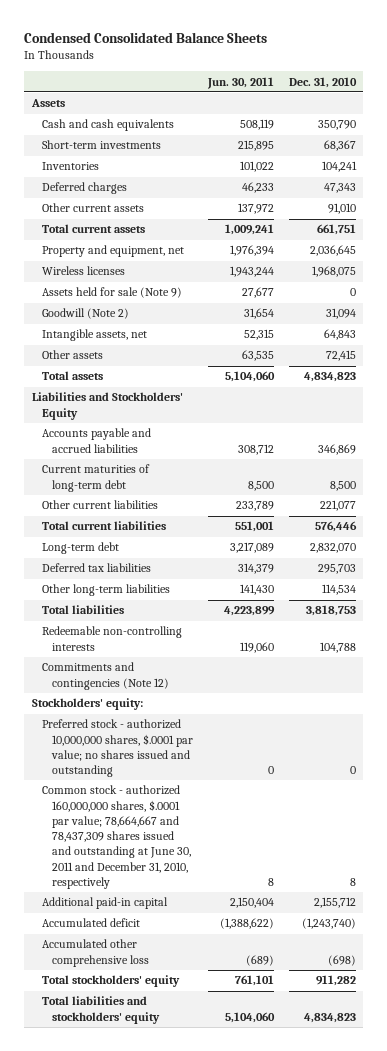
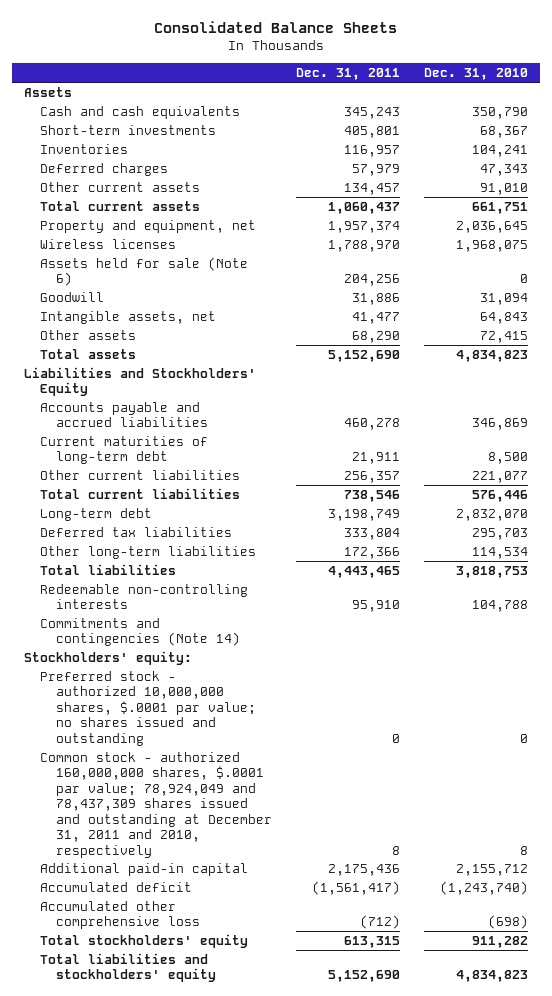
[24,32,268,44] Condensed Consolidated Balance Sheets -> [153,20,397,33] Consolidated Balance Sheets
[206,76,274,89] Jun. 30, 2011 -> none
none -> [296,68,401,81] Dec. 31, 2011
[42,287,183,299] Assets held for sale (Note 9) -> [40,257,249,287] Assets held for sale (Note 6)
[42,308,130,320] Goodwill (Note 2) -> [40,292,105,303] Goodwill
[42,662,170,690] Commitments and contingencies (Note 12) -> [40,618,241,647] Commitments and contingencies (Note 14)
[42,785,192,889] Common stock - authorized 160,000,000 shares, $.0001 par value; 78,664,667 and 78,437,309 shares issued and outstanding at June 30, 2011 and December 31, 2010, respectively -> [40,752,273,858] Common stock - authorized 160,000,000 shares, $.0001 par value; 78,924,049 and 78,437,309 shares issued and outstanding at December 31, 2011 and 2010, respectively

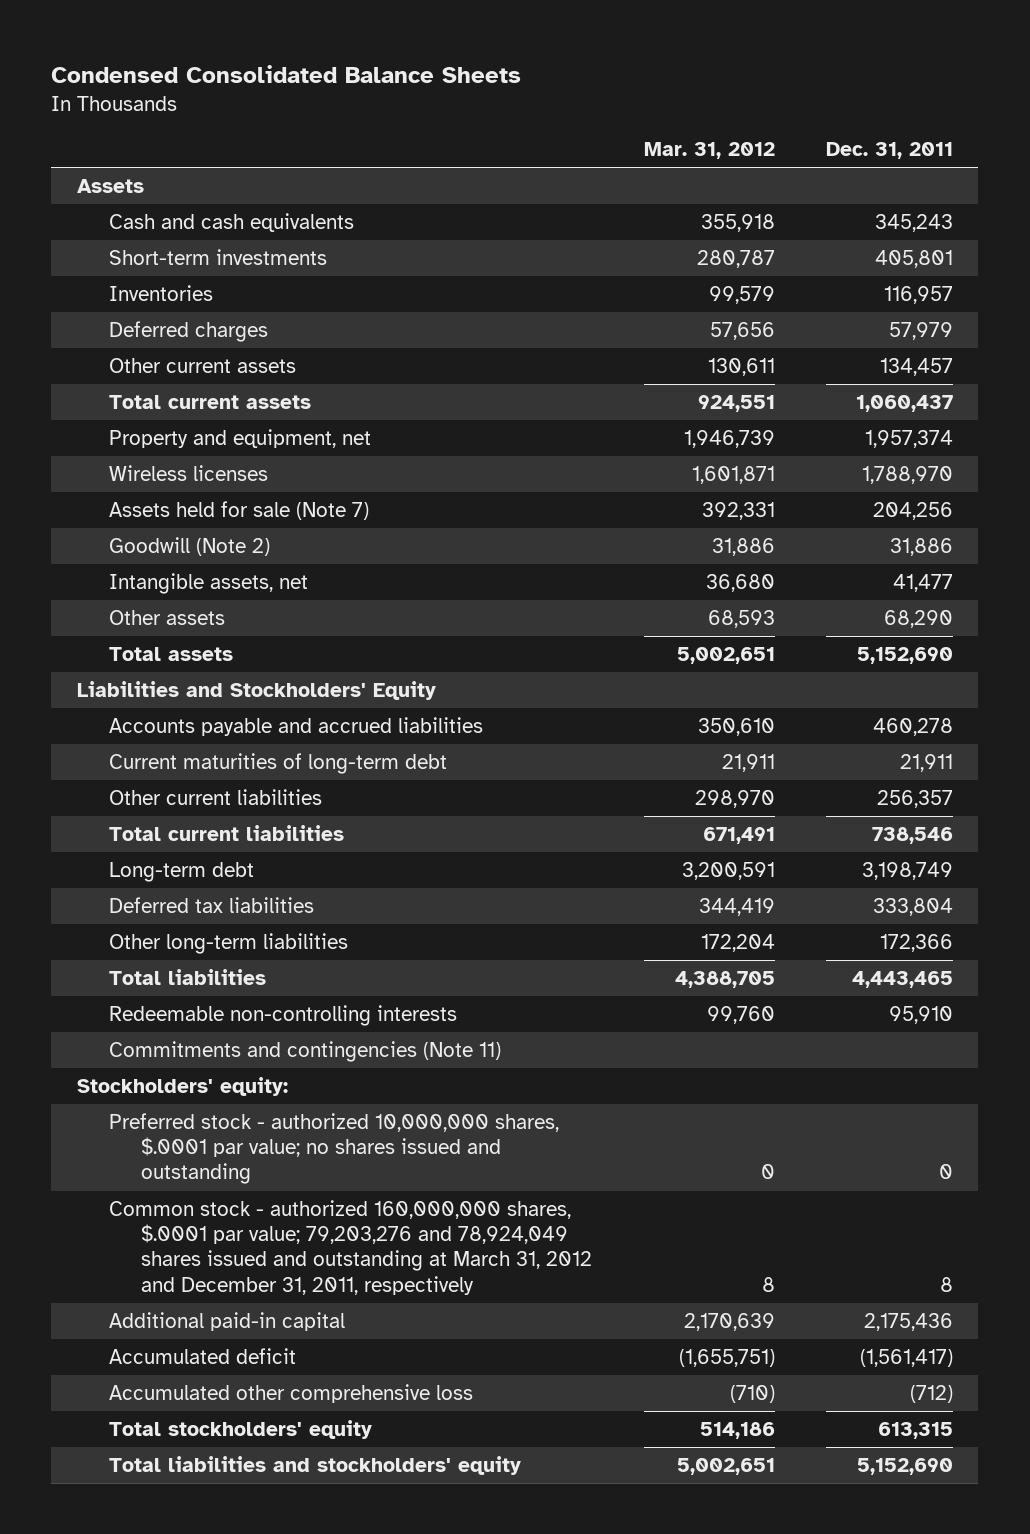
[153,20,397,33] Consolidated Balance Sheets -> [51,64,522,83] Condensed Consolidated Balance Sheets
[423,68,528,81] Dec. 31, 2010 -> none
none -> [643,142,775,160] Mar. 31, 2012
[40,257,249,287] Assets held for sale (Note 6) -> [109,501,370,521] Assets held for sale (Note 7)
[40,292,105,303] Goodwill -> [109,537,271,557] Goodwill (Note 2)
[40,618,241,647] Commitments and contingencies (Note 14) -> [109,1041,502,1063] Commitments and contingencies (Note 11)
[40,752,273,858] Common stock - authorized 160,000,000 shares, $.0001 par value; 78,924,049 and 78,437,309 shares issued and outstanding at December 31, 2011 and 2010, respectively -> [109,1200,593,1295] Common stock - authorized 160,000,000 shares, $.0001 par value; 79,203,276 and 78,924,049 shares issued and outstanding at March 31, 2012 and December 31, 2011, respectively

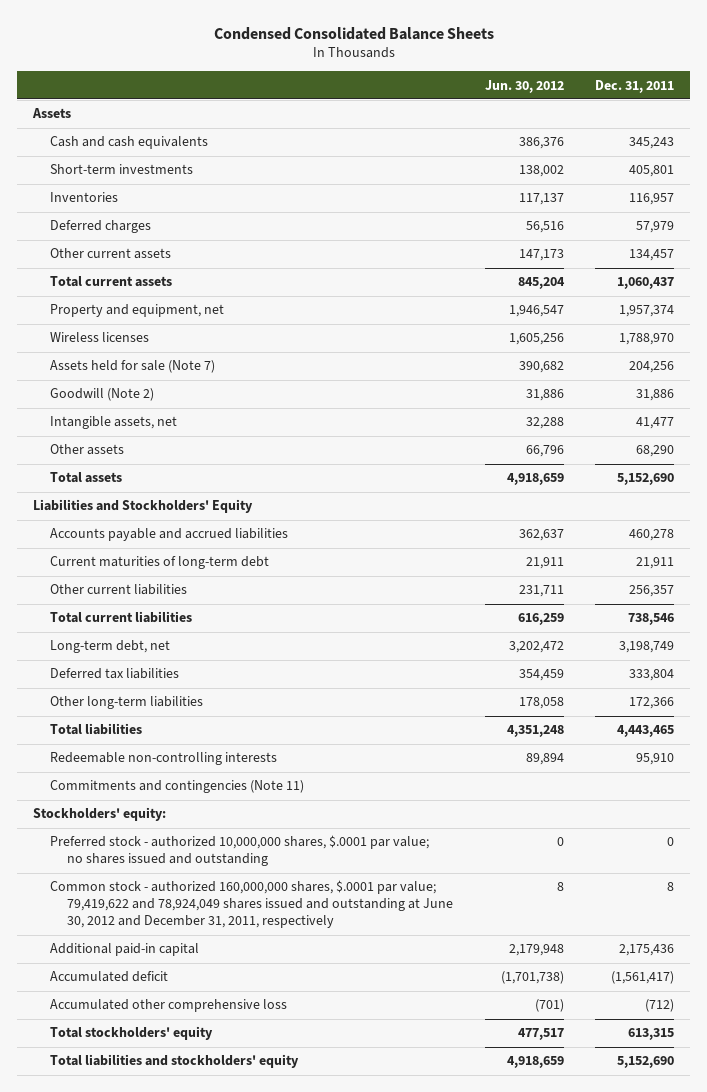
[643,142,775,160] Mar. 31, 2012 -> none
none -> [484,79,564,93] Jun. 30, 2012
[109,862,255,883] Long-term debt -> [50,640,171,654] Long-term debt, net
[109,1200,593,1295] Common stock - authorized 160,000,000 shares, $.0001 par value; 79,203,276 and 78,924,049 shares issued and outstanding at March 31, 2012 and December 31, 2011, respectively -> [50,880,454,929] Common stock - authorized 160,000,000 shares, $.0001 par value; 79,419,622 and 78,924,049 shares issued and outstanding at June 30, 2012 and December 31, 2011, respectively

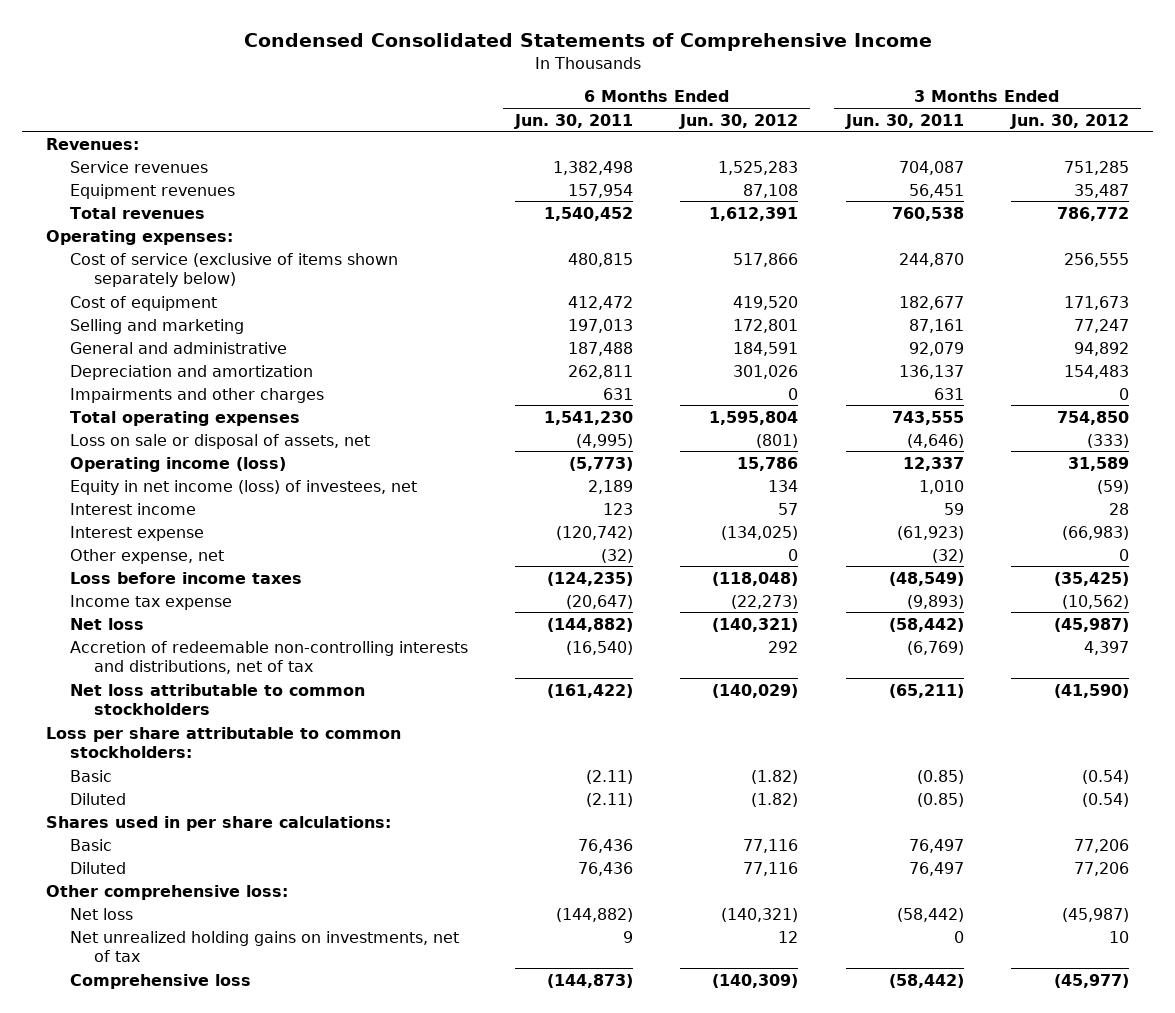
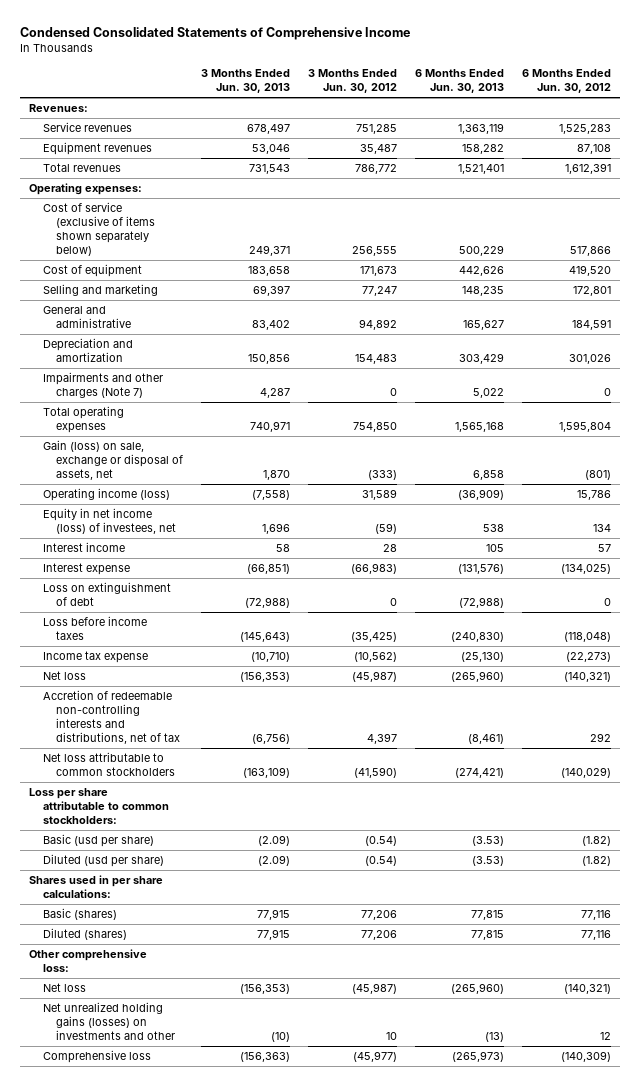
[514,113,634,129] Jun. 30, 2011 -> none
[844,113,964,129] Jun. 30, 2011 -> none
none -> [201,69,291,94] 3 Months Ended Jun. 30, 2013
none -> [415,69,505,94] 6 Months Ended Jun. 30, 2013
[69,387,324,403] Impairments and other charges -> [42,372,163,399] Impairments and other charges (Note 7)
[69,433,370,449] Loss on sale or disposal of assets, net -> [42,440,184,480] Gain (loss) on sale, exchange or disposal of assets, net
[69,548,224,564] Other expense, net -> none
none -> [42,582,171,607] Loss on extinguishment of debt
[69,769,112,782] Basic -> [42,834,154,848] Basic (usd per share)
[69,792,126,805] Diluted -> [42,854,164,868] Diluted (usd per share)
[69,838,112,851] Basic -> [42,908,117,921] Basic (shares)
[69,861,126,874] Diluted -> [42,928,127,941] Diluted (shares)
[69,930,459,962] Net unrealized holding gains on investments, net of tax -> [42,1002,176,1040] Net unrealized holding gains (losses) on investments and other

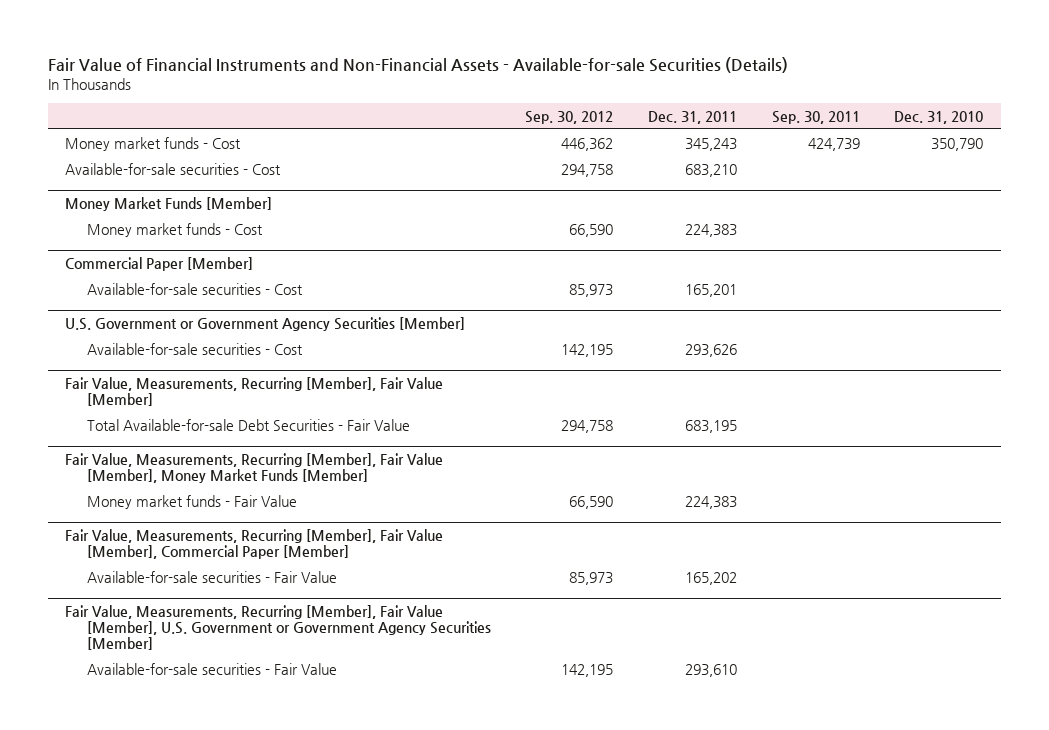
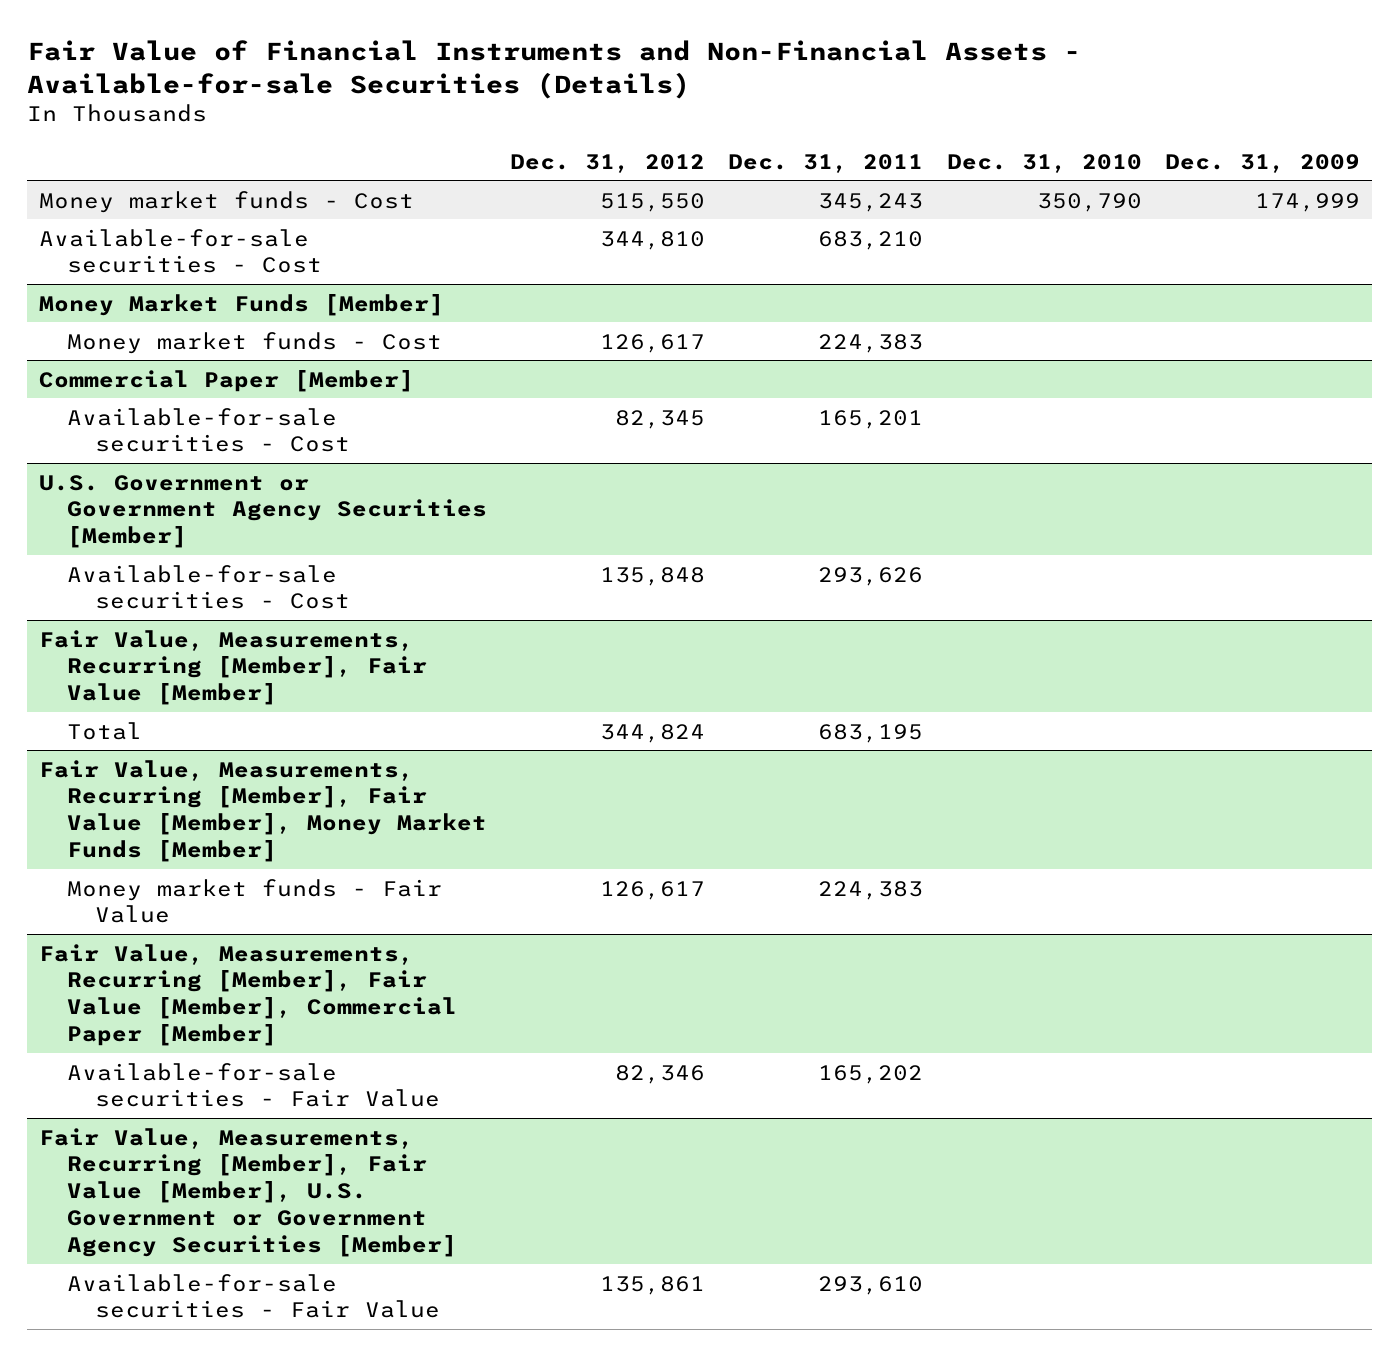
[525,110,614,124] Sep. 30, 2012 -> none
[771,110,860,124] Sep. 30, 2011 -> none
none -> [510,153,706,173] Dec. 31, 2012
none -> [1165,153,1361,173] Dec. 31, 2009
[86,418,410,431] Total Available-for-sale Debt Securities - Fair Value -> [66,721,142,740] Total

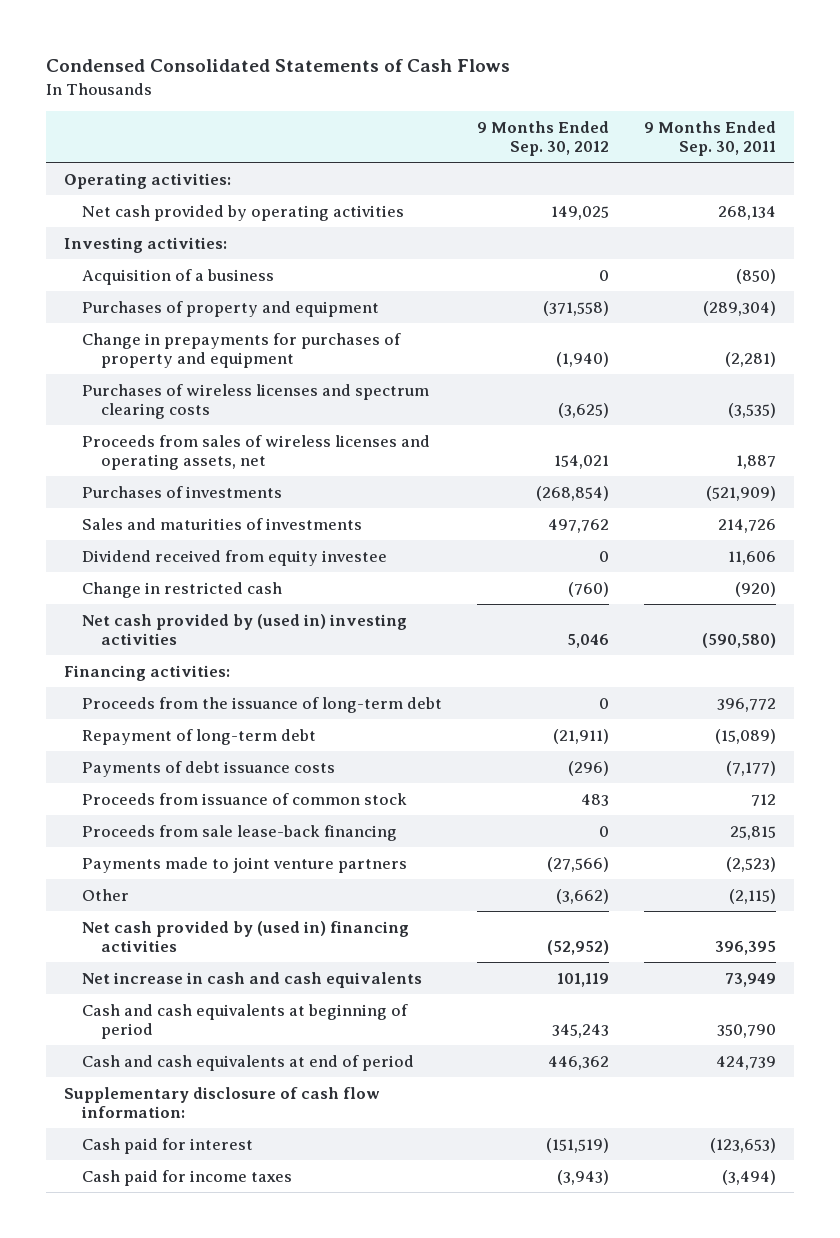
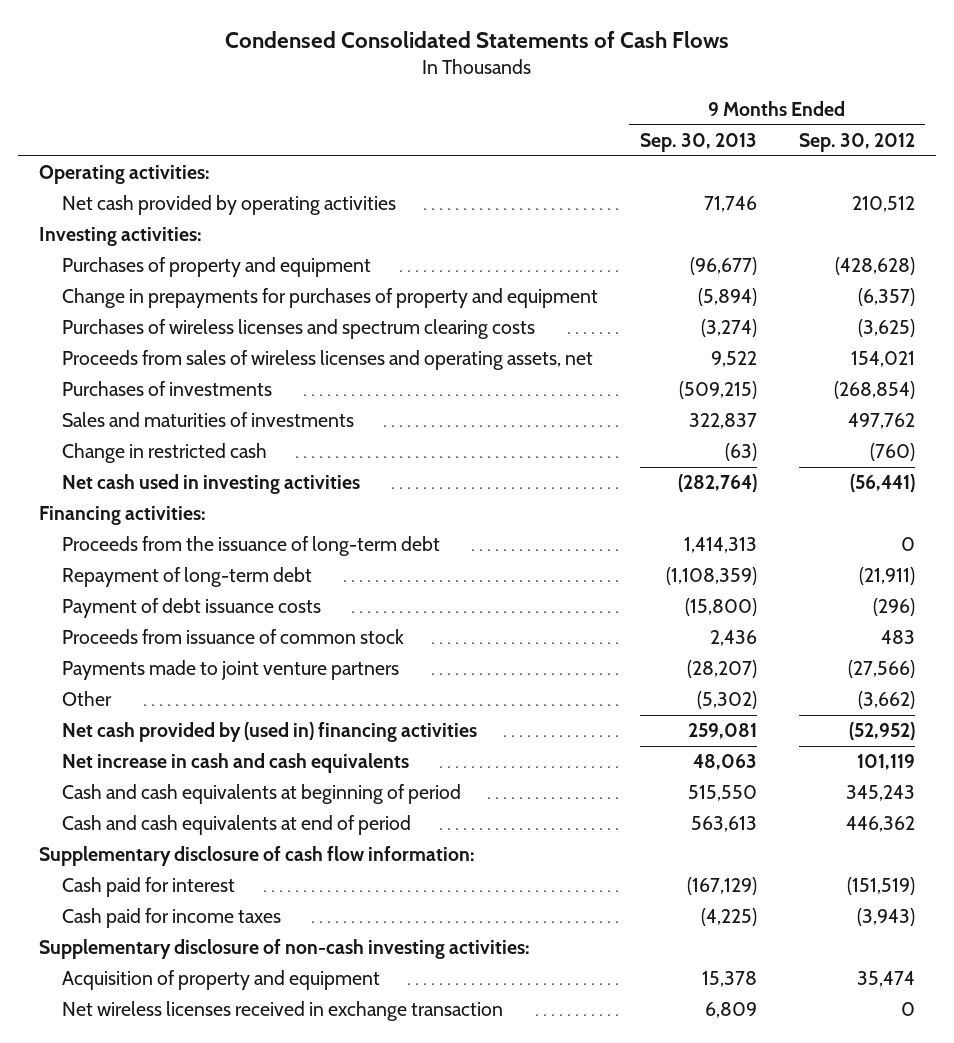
[644,120,777,157] 9 Months Ended Sep. 30, 2011 -> none
none -> [639,133,757,153] Sep. 30, 2013
[551,205,610,220] 149,025 -> [851,196,915,213] 210,512
[82,268,275,285] Acquisition of a business -> none
[543,300,610,316] (371,558) -> [834,257,915,276] (428,628)
[556,352,610,368] (1,940) -> [857,288,915,307] (6,357)
[82,549,388,566] Dividend received from equity investee -> none
[82,613,408,646] Net cash provided by (used in) investing activities -> [61,474,360,495] Net cash used in investing activities
[567,634,610,649] 5,046 -> [849,474,915,493] (56,441)
[82,760,336,777] Payments of debt issuance costs -> [61,598,321,619] Payment of debt issuance costs
[82,824,398,841] Proceeds from sale lease-back financing -> none
none -> [39,939,531,960] Supplementary disclosure of non-cash investing activities:
none -> [61,970,380,991] Acquisition of property and equipment
none -> [61,1001,503,1022] Net wireless licenses received in exchange transaction

